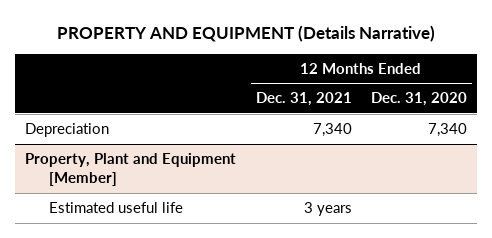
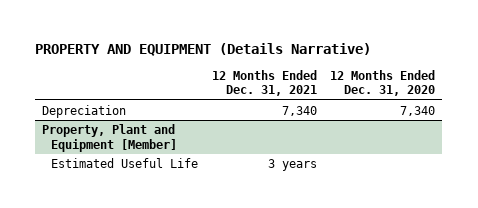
[48,202,183,214] Estimated useful life -> [50,157,198,168] Estimated Useful Life

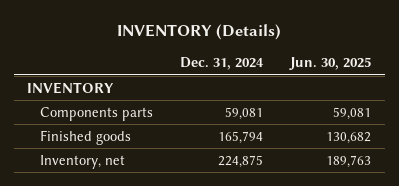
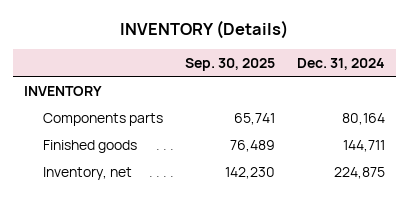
[289,57,372,71] Jun. 30, 2025 -> none
none -> [184,57,275,71] Sep. 30, 2025
[225,106,264,120] 59,081 -> [341,112,385,125] 80,164
[218,130,264,144] 165,794 -> [342,139,385,152] 144,711

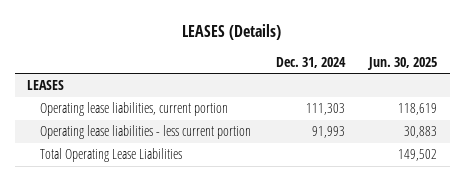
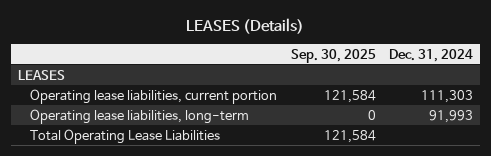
[367,56,438,70] Jun. 30, 2025 -> none
none -> [290,48,376,63] Sep. 30, 2025
[40,125,252,140] Operating lease liabilities - less current portion -> [30,108,250,124] Operating lease liabilities, long-term

